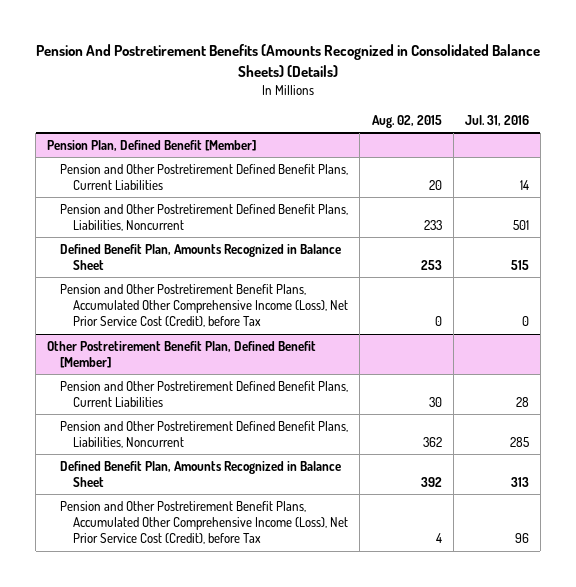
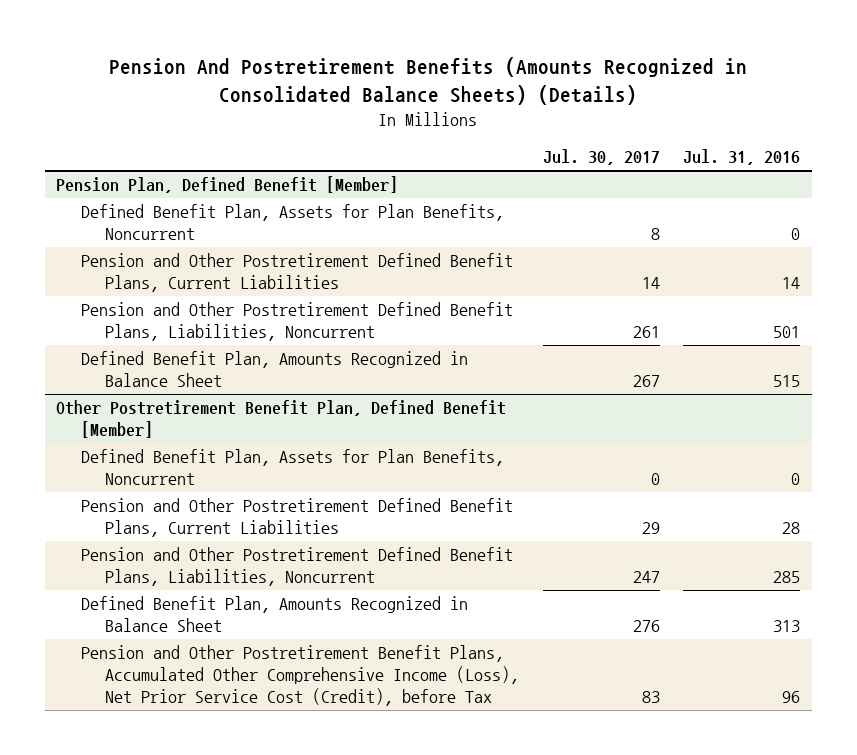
[371,114,442,128] Aug. 02, 2015 -> none
none -> [542,149,660,166] Jul. 30, 2017
none -> [80,204,504,241] Defined Benefit Plan, Assets for Plan Benefits, Noncurrent
[60,284,349,328] Pension and Other Postretirement Benefit Plans, Accumulated Other Comprehensive Income (Loss), Net Prior Service Cost (Credit), before Tax -> none
none -> [80,449,504,486] Defined Benefit Plan, Assets for Plan Benefits, Noncurrent

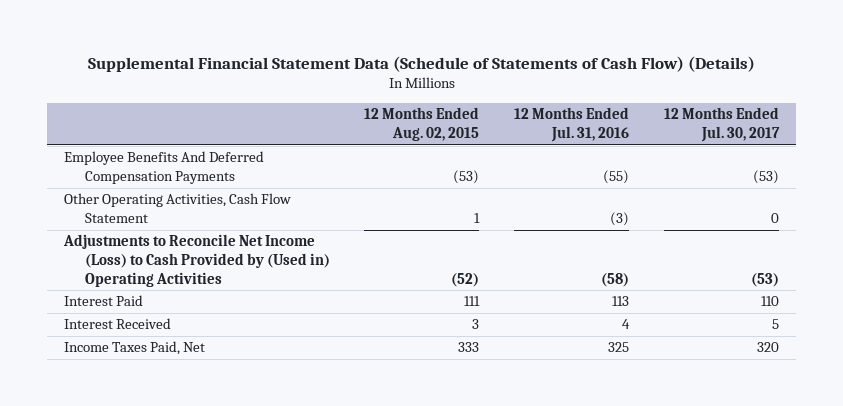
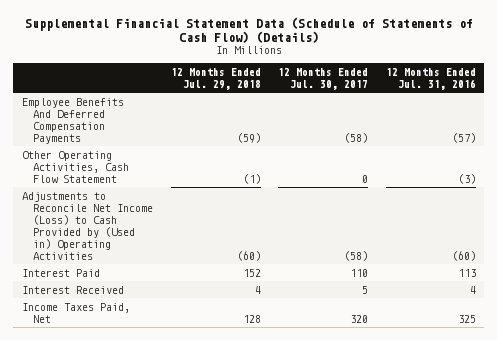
[364,107,480,141] 12 Months Ended Aug. 02, 2015 -> none
none -> [170,68,261,91] 12 Months Ended Jul. 29, 2018
[603,170,630,185] (55) -> [451,132,476,143] (57)
[753,170,780,185] (53) -> [344,132,369,143] (58)
[601,272,630,287] (58) -> [451,250,476,261] (60)
[751,272,780,287] (53) -> [344,250,369,261] (58)

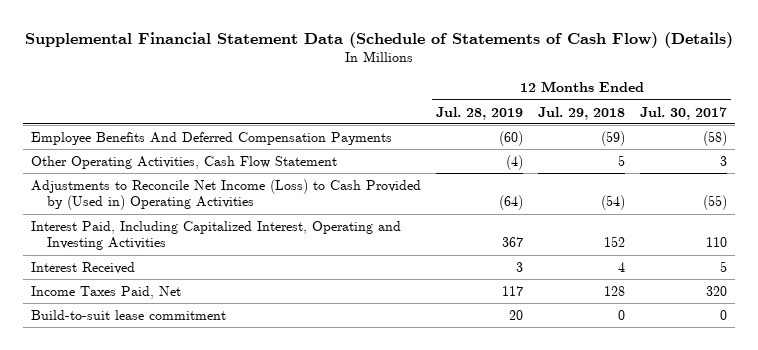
[385,68,476,91] 12 Months Ended Jul. 31, 2016 -> none
none -> [435,106,523,120] Jul. 28, 2019
[242,173,261,184] (1) -> [618,154,626,166] 5
[362,174,369,183] 0 -> [720,155,728,166] 3
[236,250,261,261] (60) -> [601,195,626,211] (54)
[344,250,369,261] (58) -> [703,195,728,211] (55)
[21,268,100,277] Interest Paid -> [30,220,401,251] Interest Paid, Including Capitalized Interest, Operating and Investing Activities
none -> [30,309,226,320] Build-to-suit lease commitment

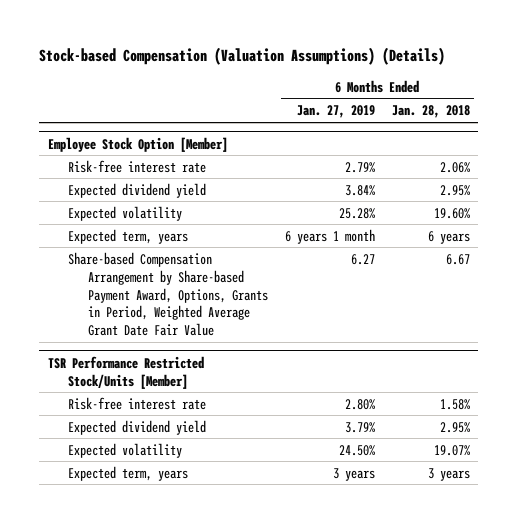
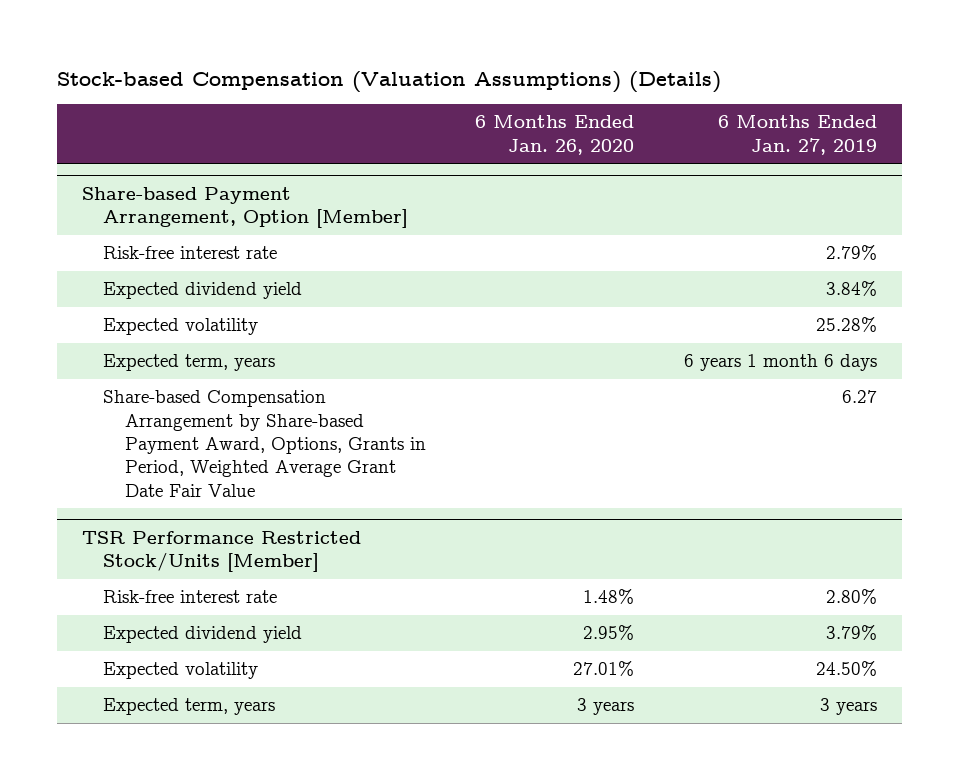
[391,105,470,119] Jan. 28, 2018 -> none
none -> [475,115,635,155] 6 Months Ended Jan. 26, 2020
[47,136,228,152] Employee Stock Option [Member] -> [82,186,409,229] Share-based Payment Arrangement, Option [Member]
[285,228,376,244] 6 years 1 month -> [684,354,878,372] 6 years 1 month 6 days

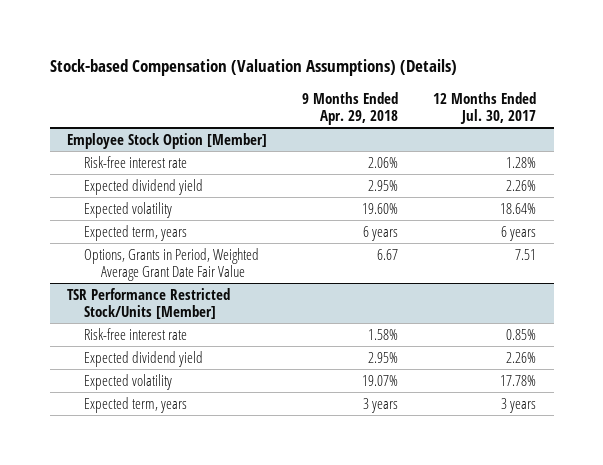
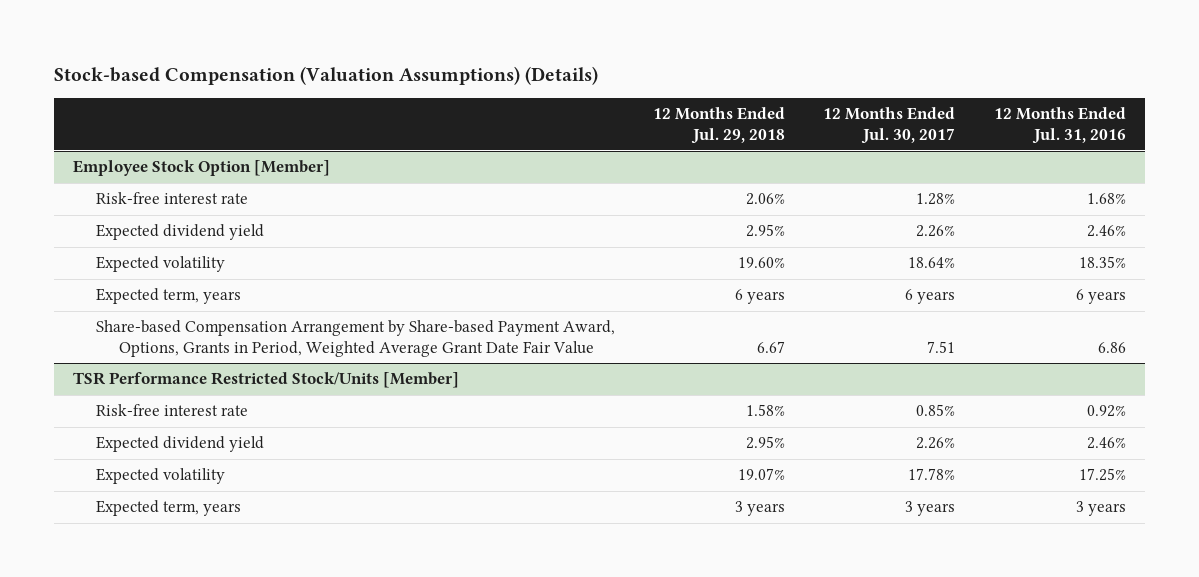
[302,91,399,125] 9 Months Ended Apr. 29, 2018 -> none
none -> [653,107,786,144] 12 Months Ended Jul. 29, 2018
none -> [993,107,1126,144] 12 Months Ended Jul. 31, 2016
[84,247,260,281] Options, Grants in Period, Weighted Average Grant Date Fair Value -> [96,320,616,357] Share-based Compensation Arrangement by Share-based Payment Award, Options, Grants in Period, Weighted Average Grant Date Fair Value

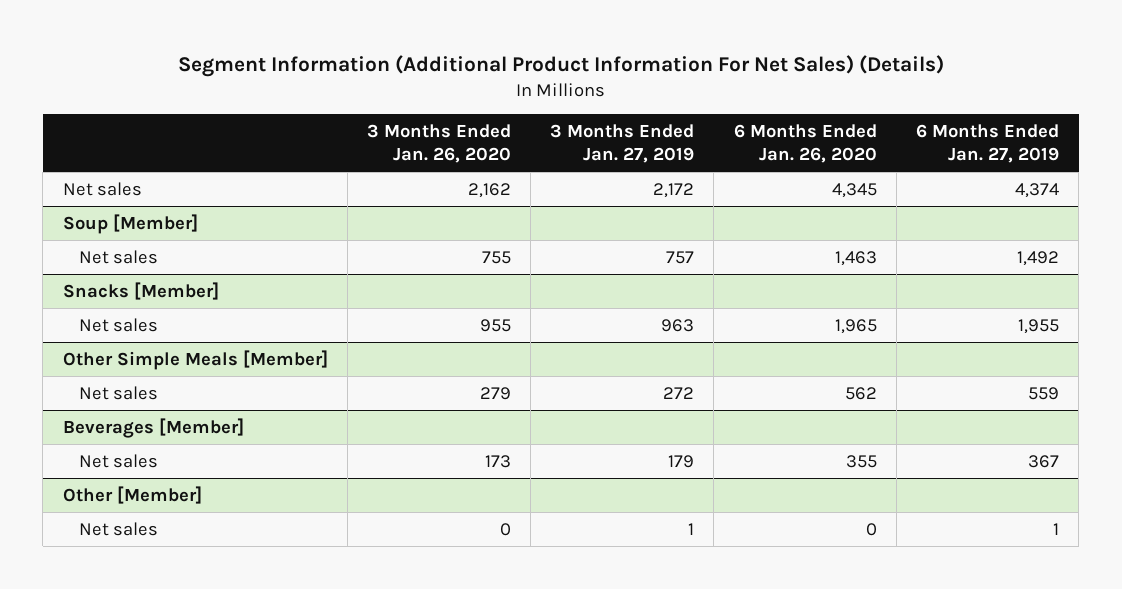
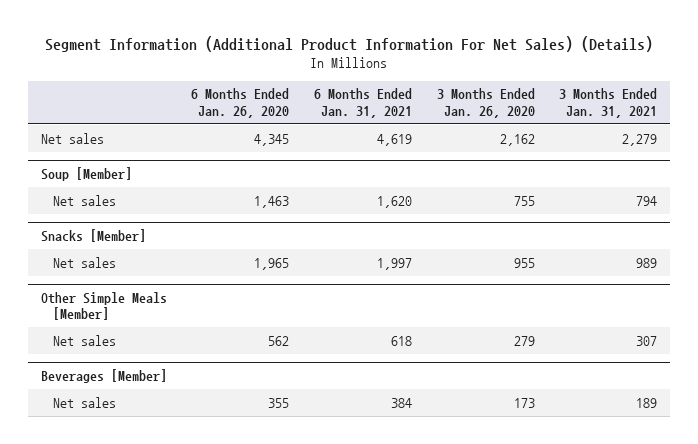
[550,124,695,163] 3 Months Ended Jan. 27, 2019 -> none
[915,124,1059,163] 6 Months Ended Jan. 27, 2019 -> none
none -> [313,88,412,118] 6 Months Ended Jan. 31, 2021
none -> [559,88,658,118] 3 Months Ended Jan. 31, 2021
[62,485,202,504] Other [Member] -> none
[79,521,159,536] Net sales -> none

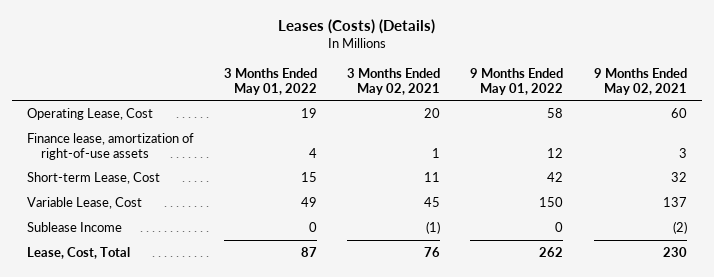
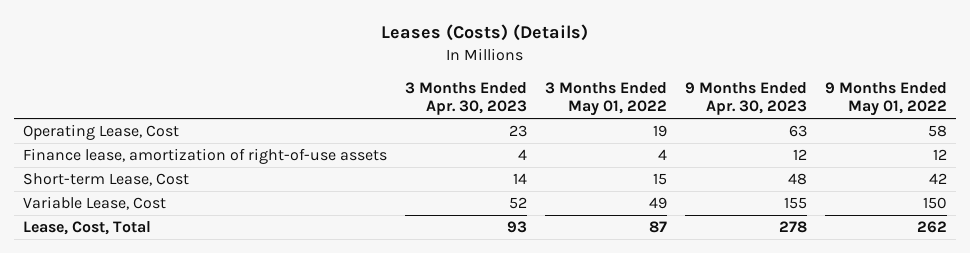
[347,67,441,95] 3 Months Ended May 02, 2021 -> none
[593,67,687,95] 9 Months Ended May 02, 2021 -> none
none -> [404,81,527,116] 3 Months Ended Apr. 30, 2023
none -> [684,81,807,116] 9 Months Ended Apr. 30, 2023
[26,221,122,232] Sublease Income -> none

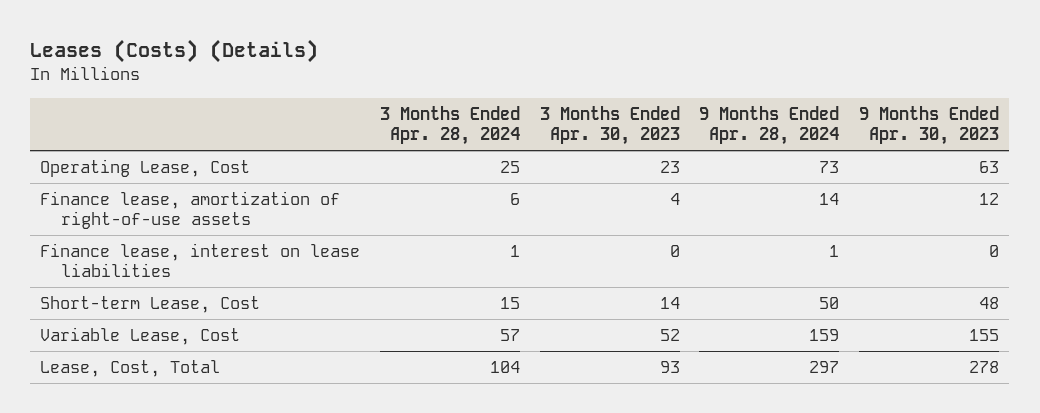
[544,81,667,117] 3 Months Ended May 01, 2022 -> none
[824,81,947,117] 9 Months Ended May 01, 2022 -> none
none -> [380,105,521,146] 3 Months Ended Apr. 28, 2024
none -> [699,105,840,146] 9 Months Ended Apr. 28, 2024
none -> [40,243,361,278] Finance lease, interest on lease liabilities

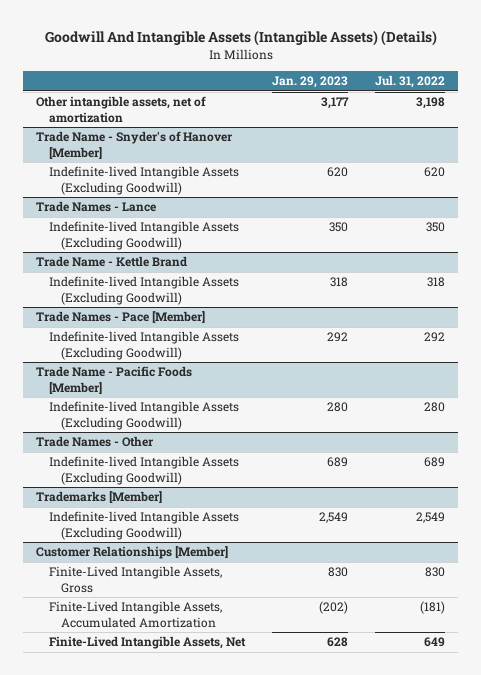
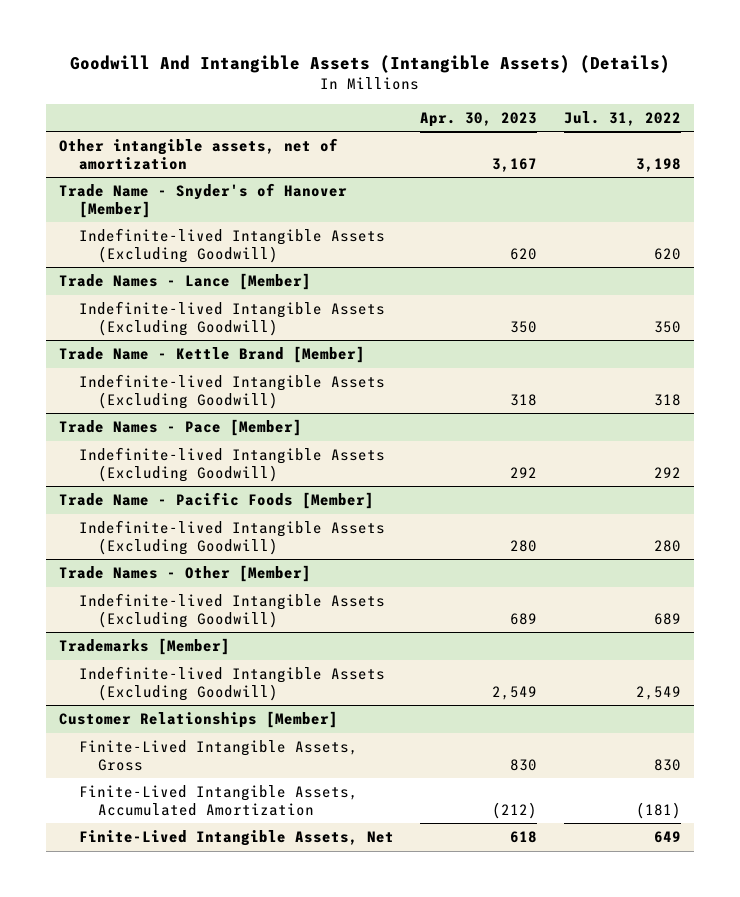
[271,76,348,89] Jan. 29, 2023 -> none
none -> [420,111,538,127] Apr. 30, 2023
[36,201,157,213] Trade Names - Lance -> [59,273,312,291] Trade Names - Lance [Member]
[36,256,188,268] Trade Name - Kettle Brand -> [59,346,366,364] Trade Name - Kettle Brand [Member]
[36,436,155,448] Trade Names - Other -> [59,565,312,583] Trade Names - Other [Member]

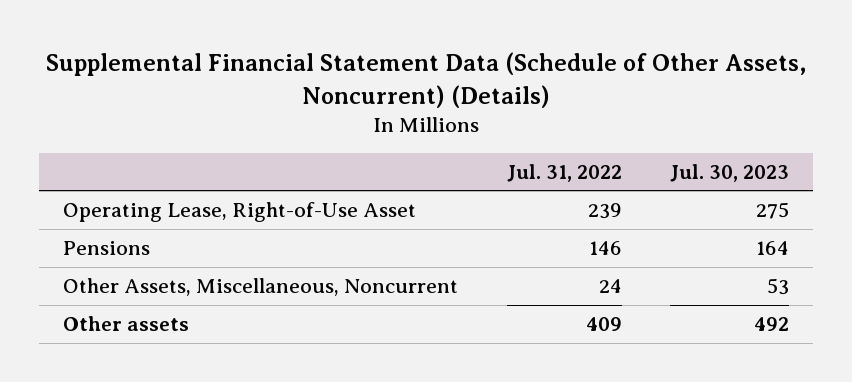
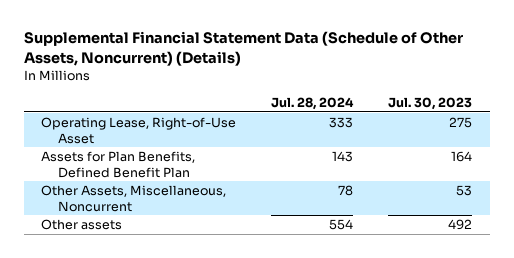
[506,163,622,182] Jul. 31, 2022 -> none
none -> [271,96,355,110] Jul. 28, 2024
[63,241,151,256] Pensions -> [41,150,196,178] Assets for Plan Benefits, Defined Benefit Plan

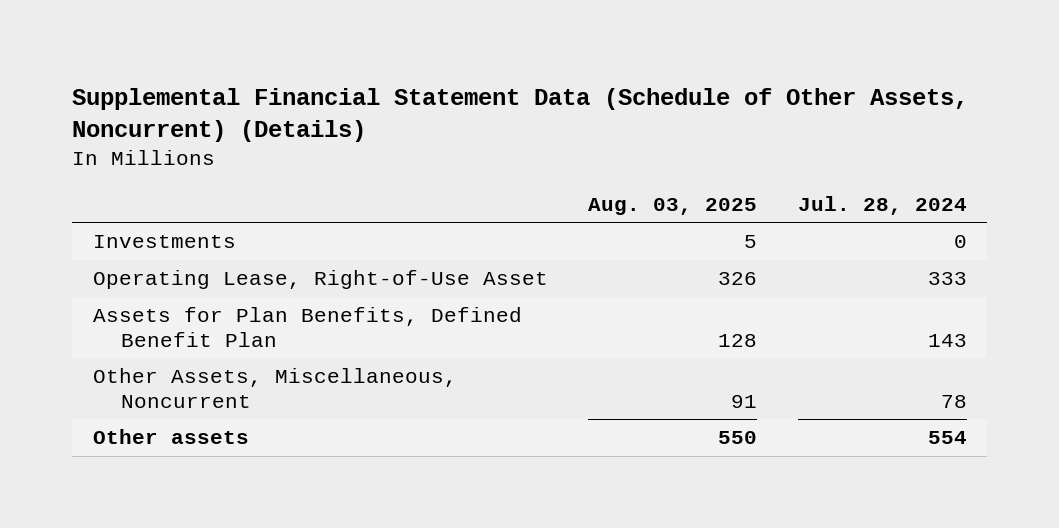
[388,96,473,110] Jul. 30, 2023 -> none
none -> [588,197,758,215] Aug. 03, 2025
none -> [92,235,236,249] Investments

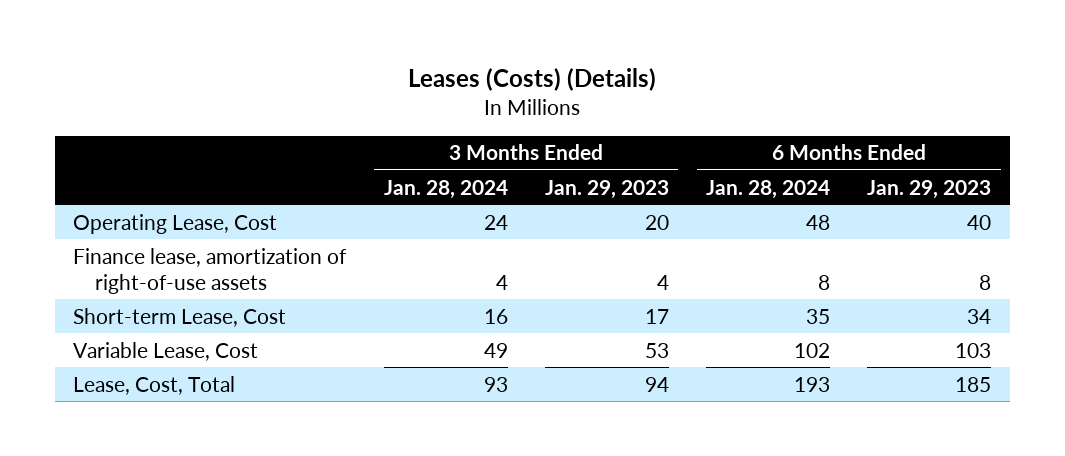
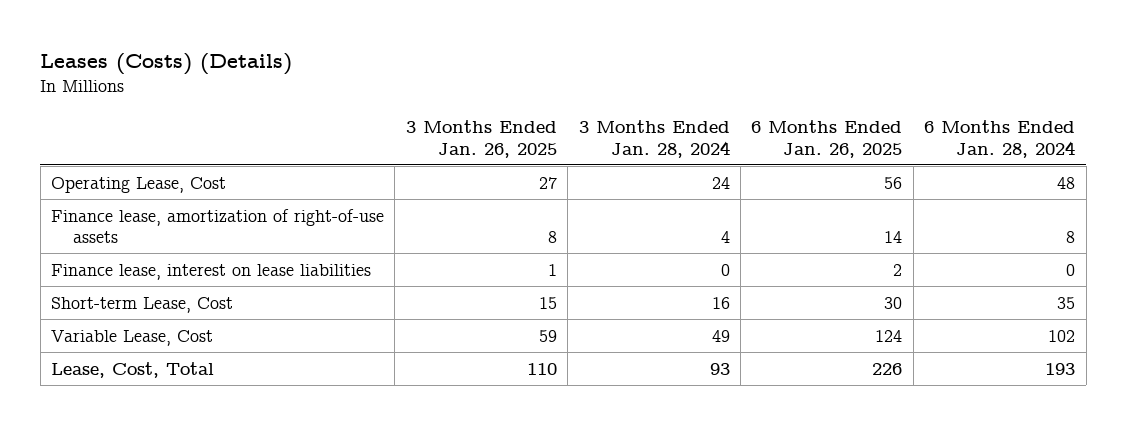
[544,179,669,199] Jan. 29, 2023 -> none
[867,179,992,199] Jan. 29, 2023 -> none
none -> [405,120,557,158] 3 Months Ended Jan. 26, 2025
none -> [751,120,903,158] 6 Months Ended Jan. 26, 2025
none -> [50,263,371,280] Finance lease, interest on lease liabilities

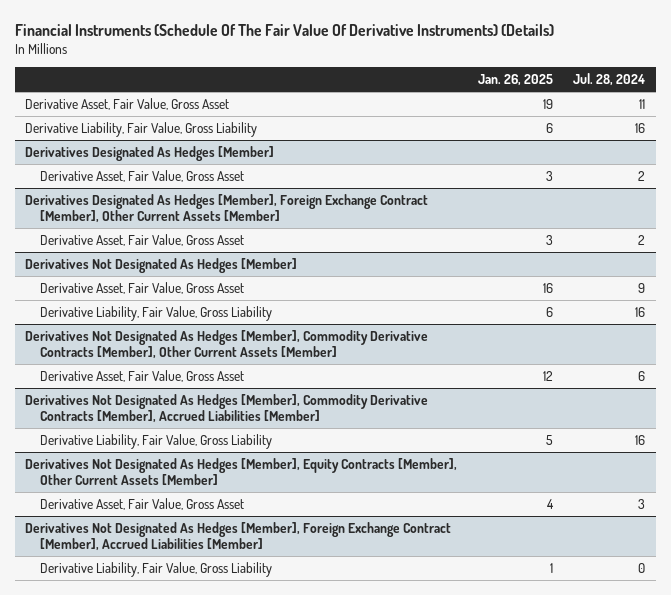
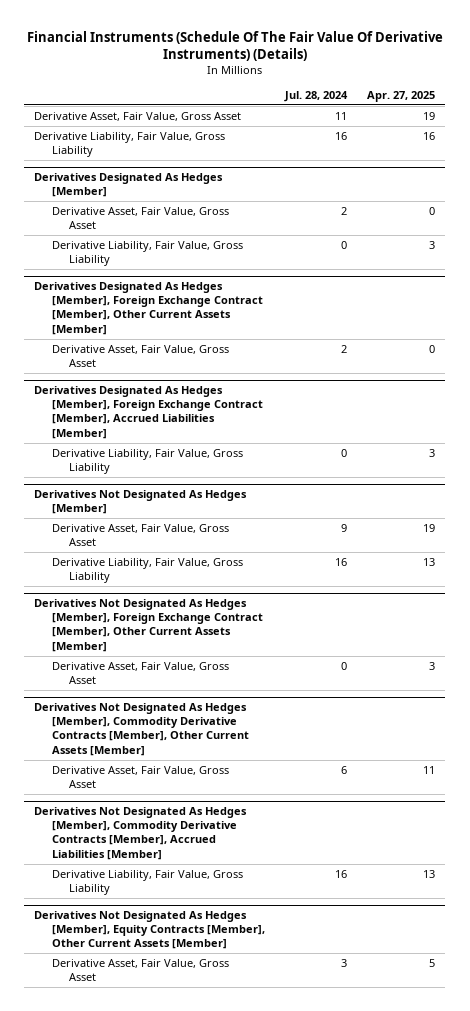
[477,73,553,86] Jan. 26, 2025 -> none
none -> [367,91,436,103] Apr. 27, 2025
none -> [51,240,243,267] Derivative Liability, Fair Value, Gross Liability
none -> [34,385,263,439] Derivatives Designated As Hedges [Member], Foreign Exchange Contract [Member], Accrued Liabilities [Member]
none -> [51,448,243,475] Derivative Liability, Fair Value, Gross Liability
none -> [34,598,263,652] Derivatives Not Designated As Hedges [Member], Foreign Exchange Contract [Member], Other Current Assets [Member]
none -> [51,661,229,685] Derivative Asset, Fair Value, Gross Asset
[25,521,452,552] Derivatives Not Designated As Hedges [Member], Foreign Exchange Contract [Member], Accrued Liabilities [Member] -> none
[39,561,272,577] Derivative Liability, Fair Value, Gross Liability -> none

